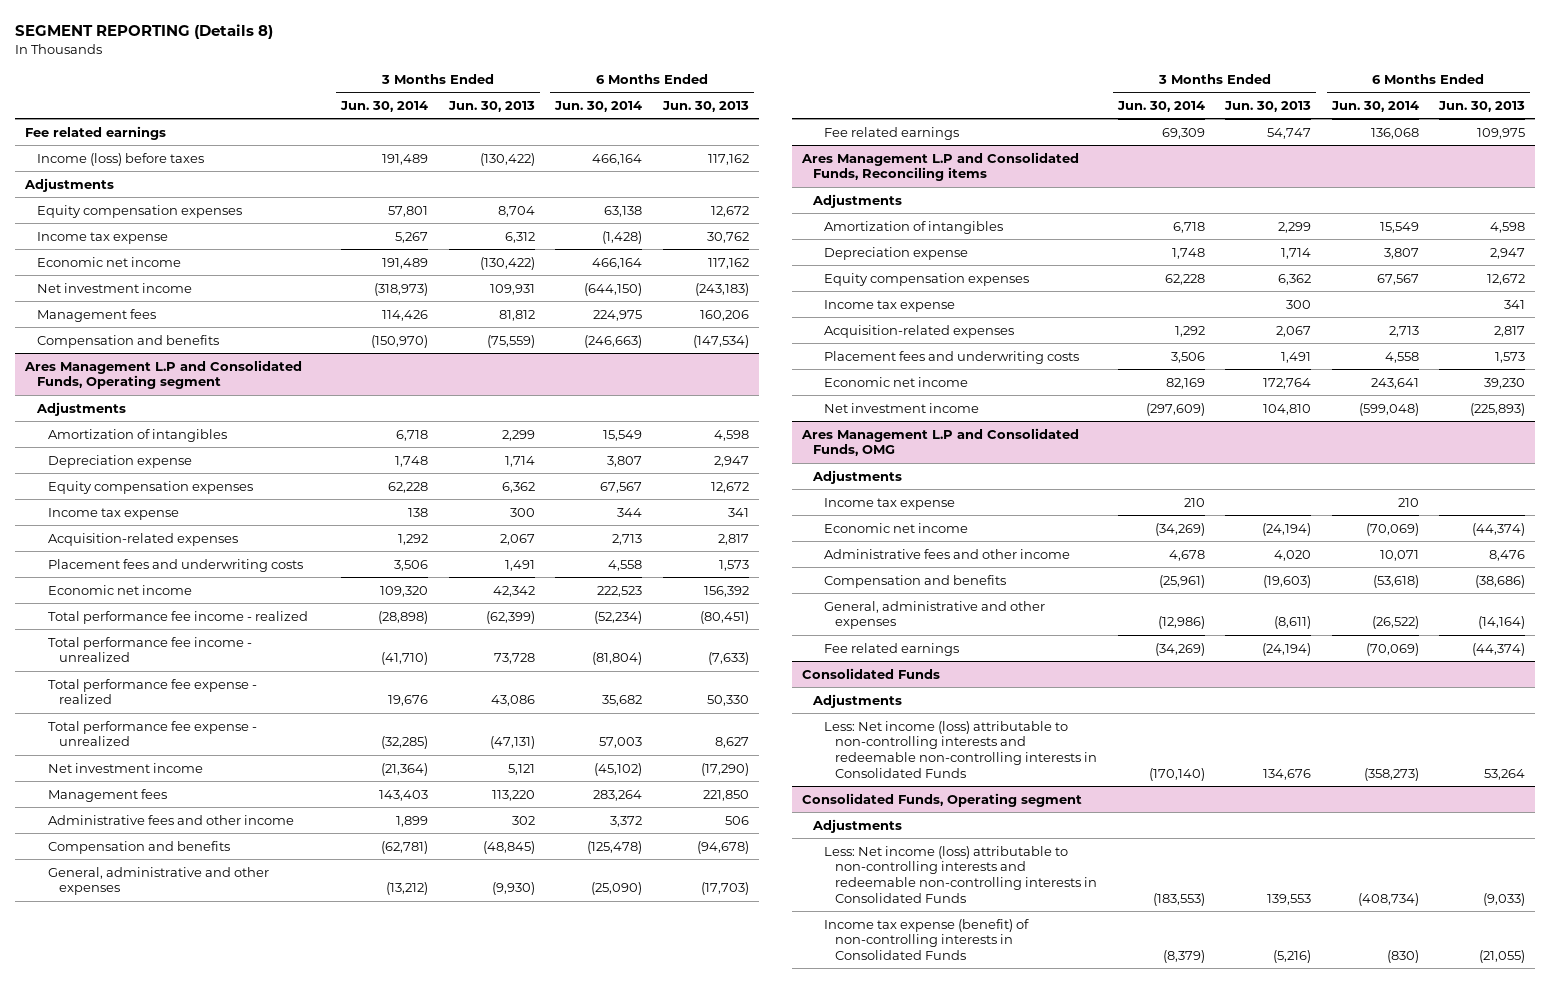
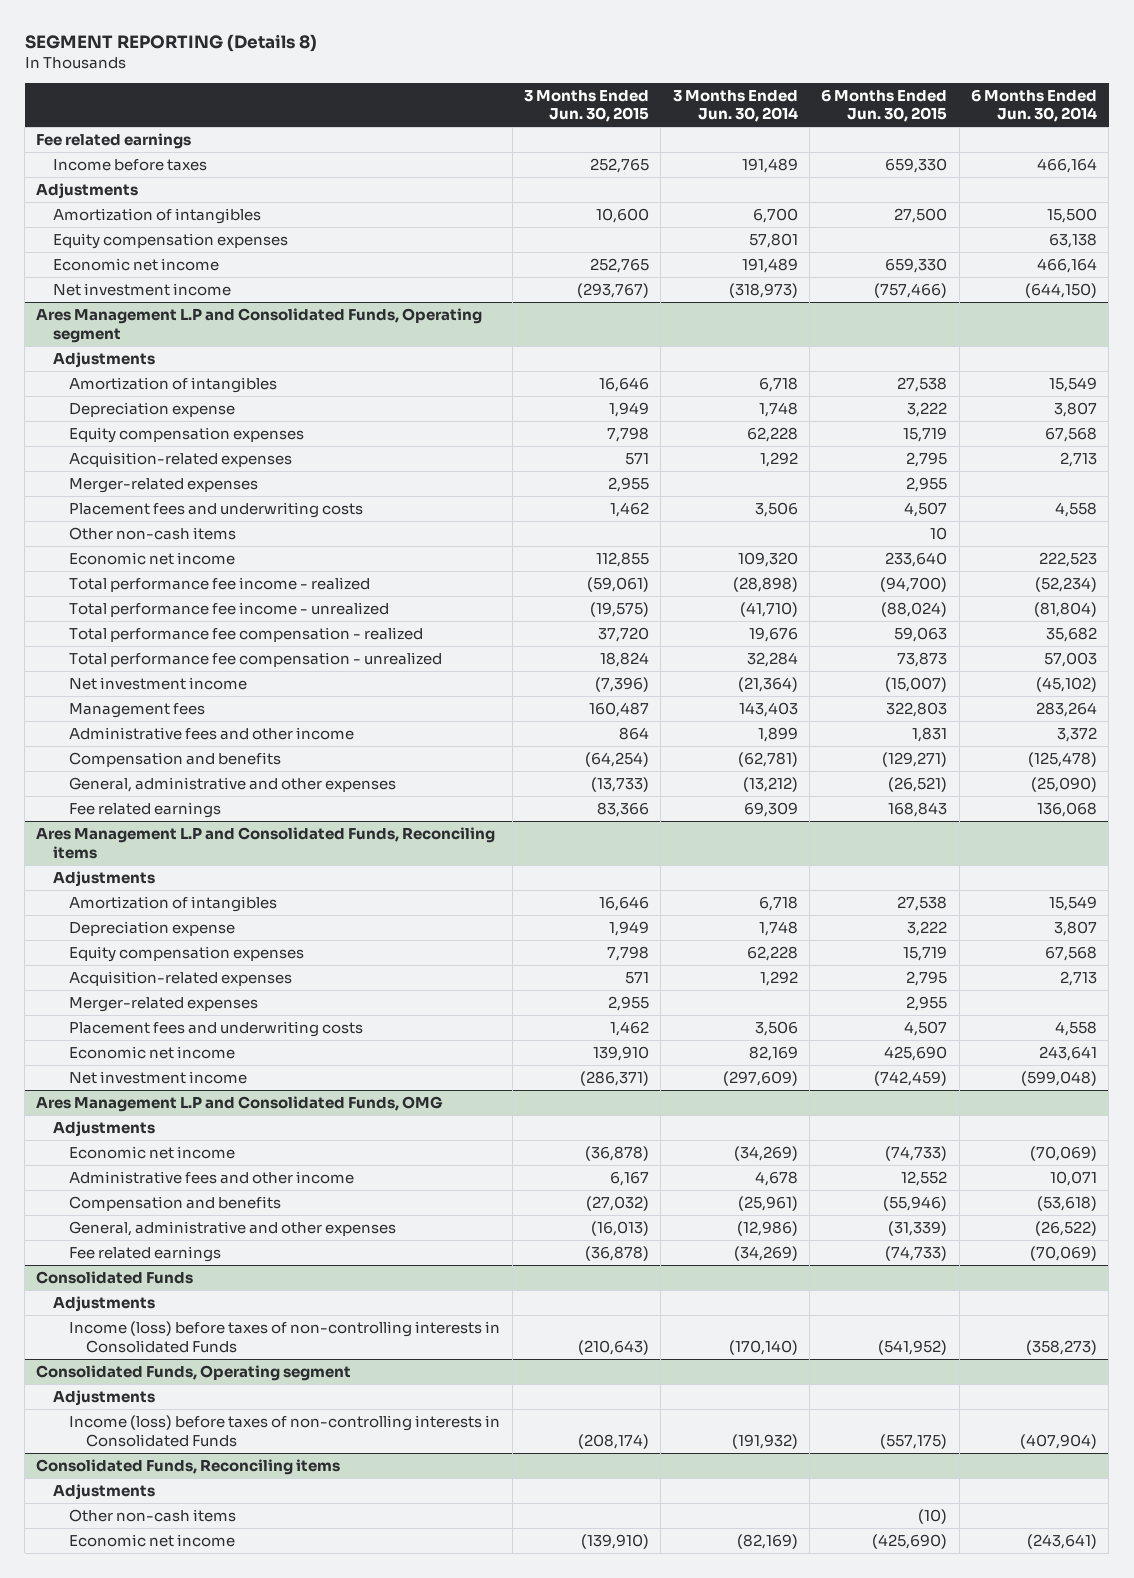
[447,101,535,113] Jun. 30, 2013 -> none
[661,101,749,113] Jun. 30, 2013 -> none
none -> [524,89,650,123] 3 Months Ended Jun. 30, 2015
none -> [821,88,948,123] 6 Months Ended Jun. 30, 2015
[36,152,204,166] Income (loss) before taxes -> [52,159,207,172] Income before taxes
none -> [52,208,261,225] Amortization of intangibles
[36,231,168,244] Income tax expense -> none
[36,308,156,322] Management fees -> none
[36,334,219,348] Compensation and benefits -> none
[47,507,179,520] Income tax expense -> none
[600,481,643,493] 67,567 -> [1045,427,1098,443] 67,568
none -> [69,478,259,494] Merger-related expenses
none -> [69,527,237,541] Other non-cash items
[47,678,257,705] Total performance fee expense - realized -> [69,627,424,643] Total performance fee compensation - realized
[47,720,257,747] Total performance fee expense - unrealized -> [69,652,443,668] Total performance fee compensation - unrealized
[381,736,429,750] (32,285) -> [746,652,798,668] 32,284
[824,299,956,312] Income tax expense -> none
[1376,273,1419,285] 67,567 -> [1045,946,1098,962] 67,568
none -> [69,997,259,1013] Merger-related expenses
[824,497,956,510] Income tax expense -> none
[824,720,1098,778] Less: Net income (loss) attributable to non-controlling interests and redeemable non-controlling interests in Consolidated Funds -> [69,1321,501,1353] Income (loss) before taxes of non-controlling interests in Consolidated Funds
[824,918,1030,960] Income tax expense (benefit) of non-controlling interests in Consolidated Funds -> none
[824,845,1098,903] Less: Net income (loss) attributable to non-controlling interests and redeemable non-controlling interests in Consolidated Funds -> [69,1415,501,1447] Income (loss) before taxes of non-controlling interests in Consolidated Funds
[1152,892,1205,906] (183,553) -> [731,1433,798,1449] (191,932)
[1357,892,1419,906] (408,734) -> [1020,1433,1098,1449] (407,904)
none -> [36,1459,341,1476] Consolidated Funds, Reconciling items
none -> [52,1484,155,1501] Adjustments
none -> [69,1509,237,1523] Other non-cash items
none -> [69,1534,236,1548] Economic net income

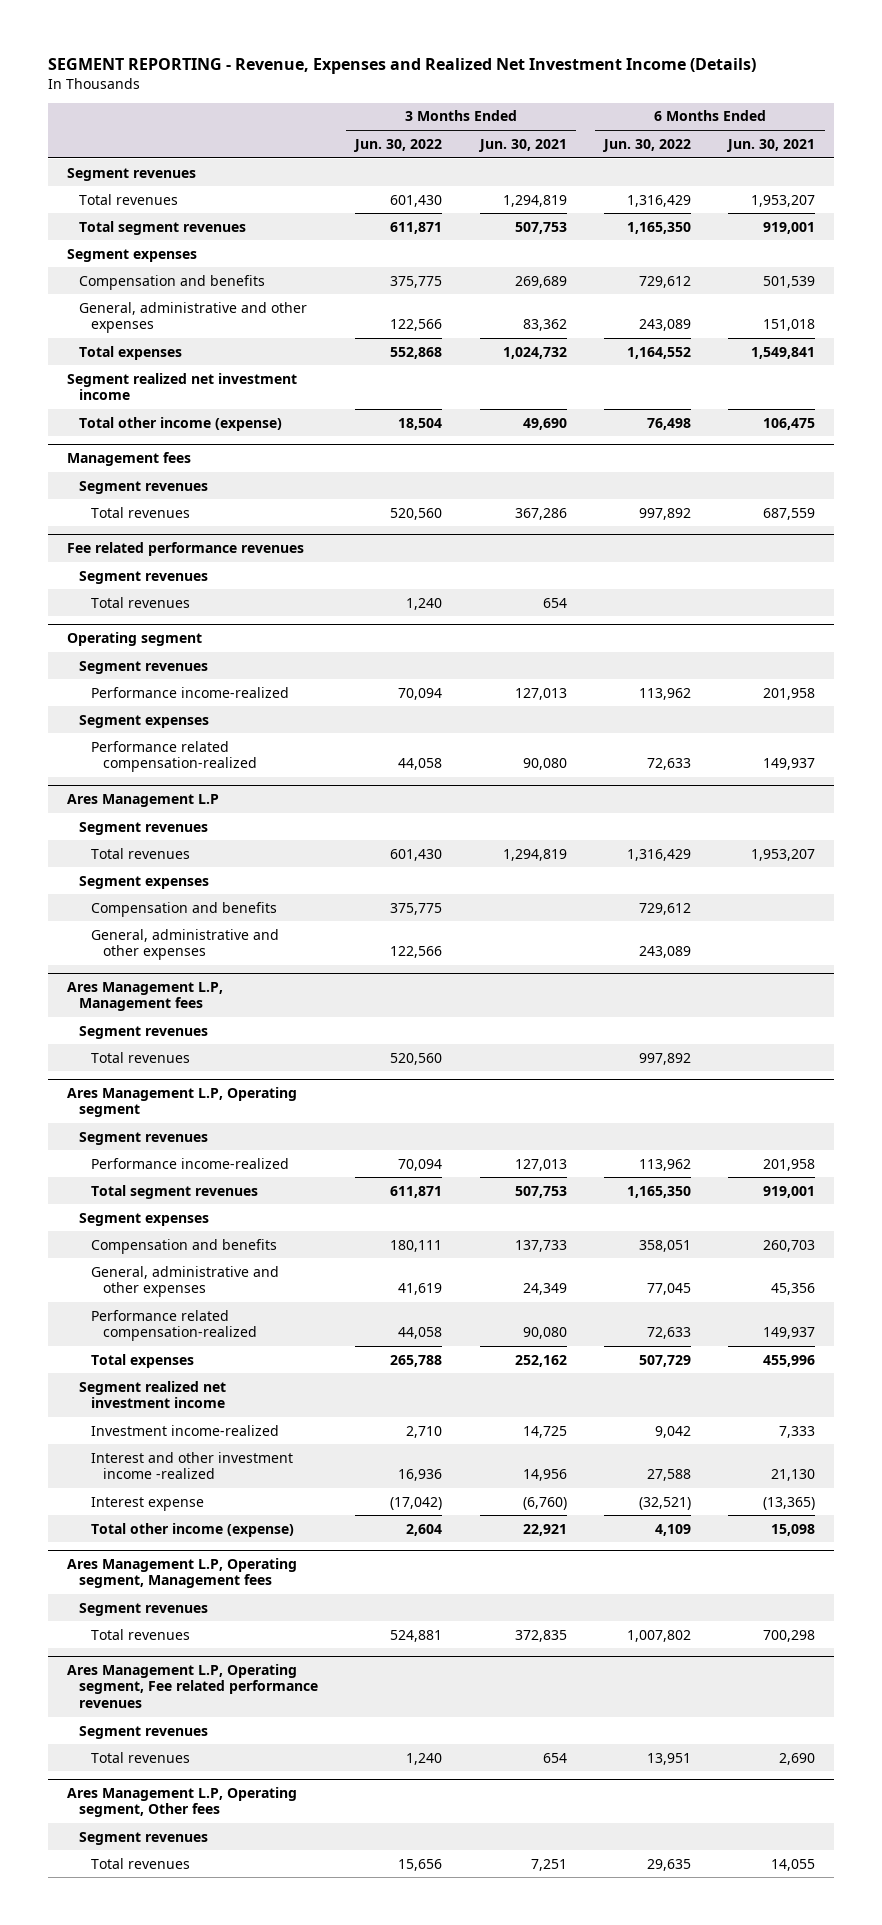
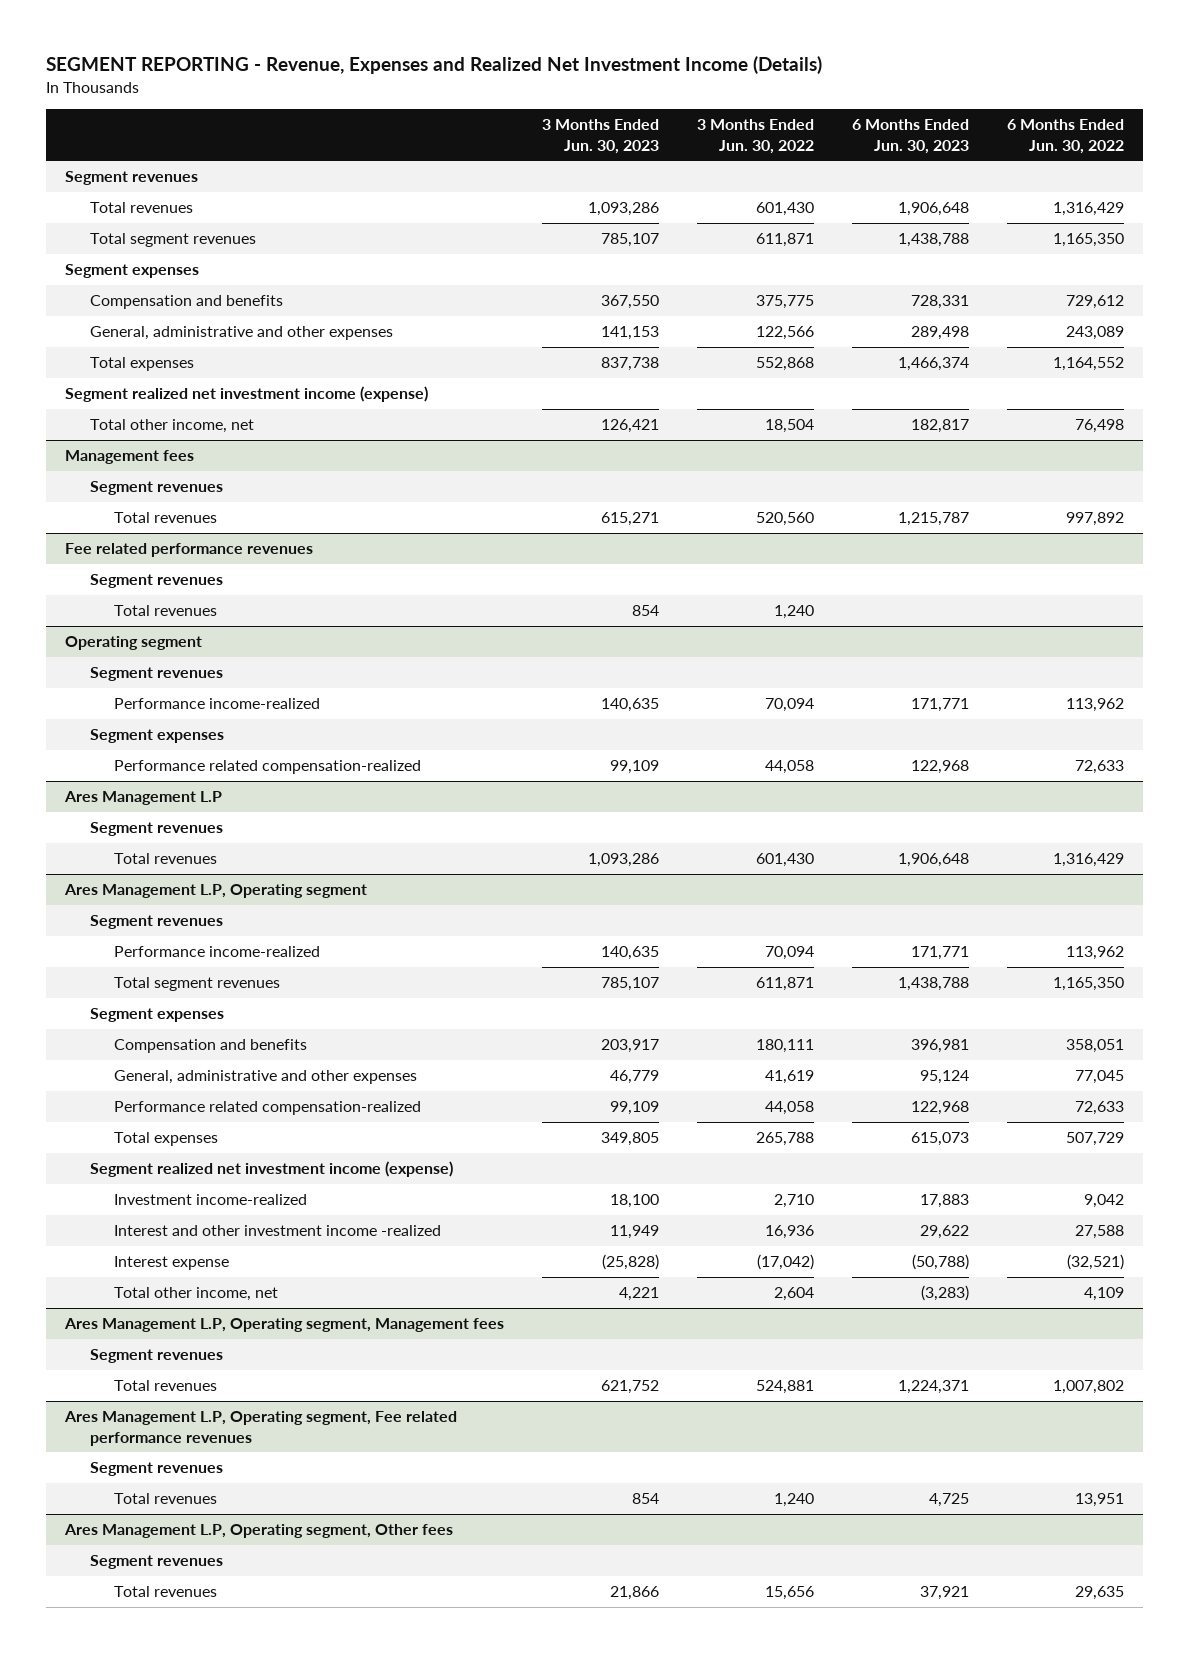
[477,138,567,152] Jun. 30, 2021 -> none
[726,138,816,152] Jun. 30, 2021 -> none
none -> [541,118,659,154] 3 Months Ended Jun. 30, 2023
none -> [851,118,969,154] 6 Months Ended Jun. 30, 2023
[67,372,298,401] Segment realized net investment income -> [64,386,428,403] Segment realized net investment income (expense)
[79,416,283,431] Total other income (expense) -> [89,419,254,434] Total other income, net
[79,875,210,889] Segment expenses -> none
[91,901,278,917] Compensation and benefits -> none
[91,928,280,961] General, administrative and other expenses -> none
[67,981,224,1012] Ares Management L.P, Management fees -> none
[79,1025,209,1039] Segment revenues -> none
[91,1051,191,1063] Total revenues -> none
[79,1380,227,1409] Segment realized net investment income -> [89,1161,453,1178] Segment realized net investment income (expense)
[91,1522,295,1537] Total other income (expense) -> [114,1287,279,1302] Total other income, net

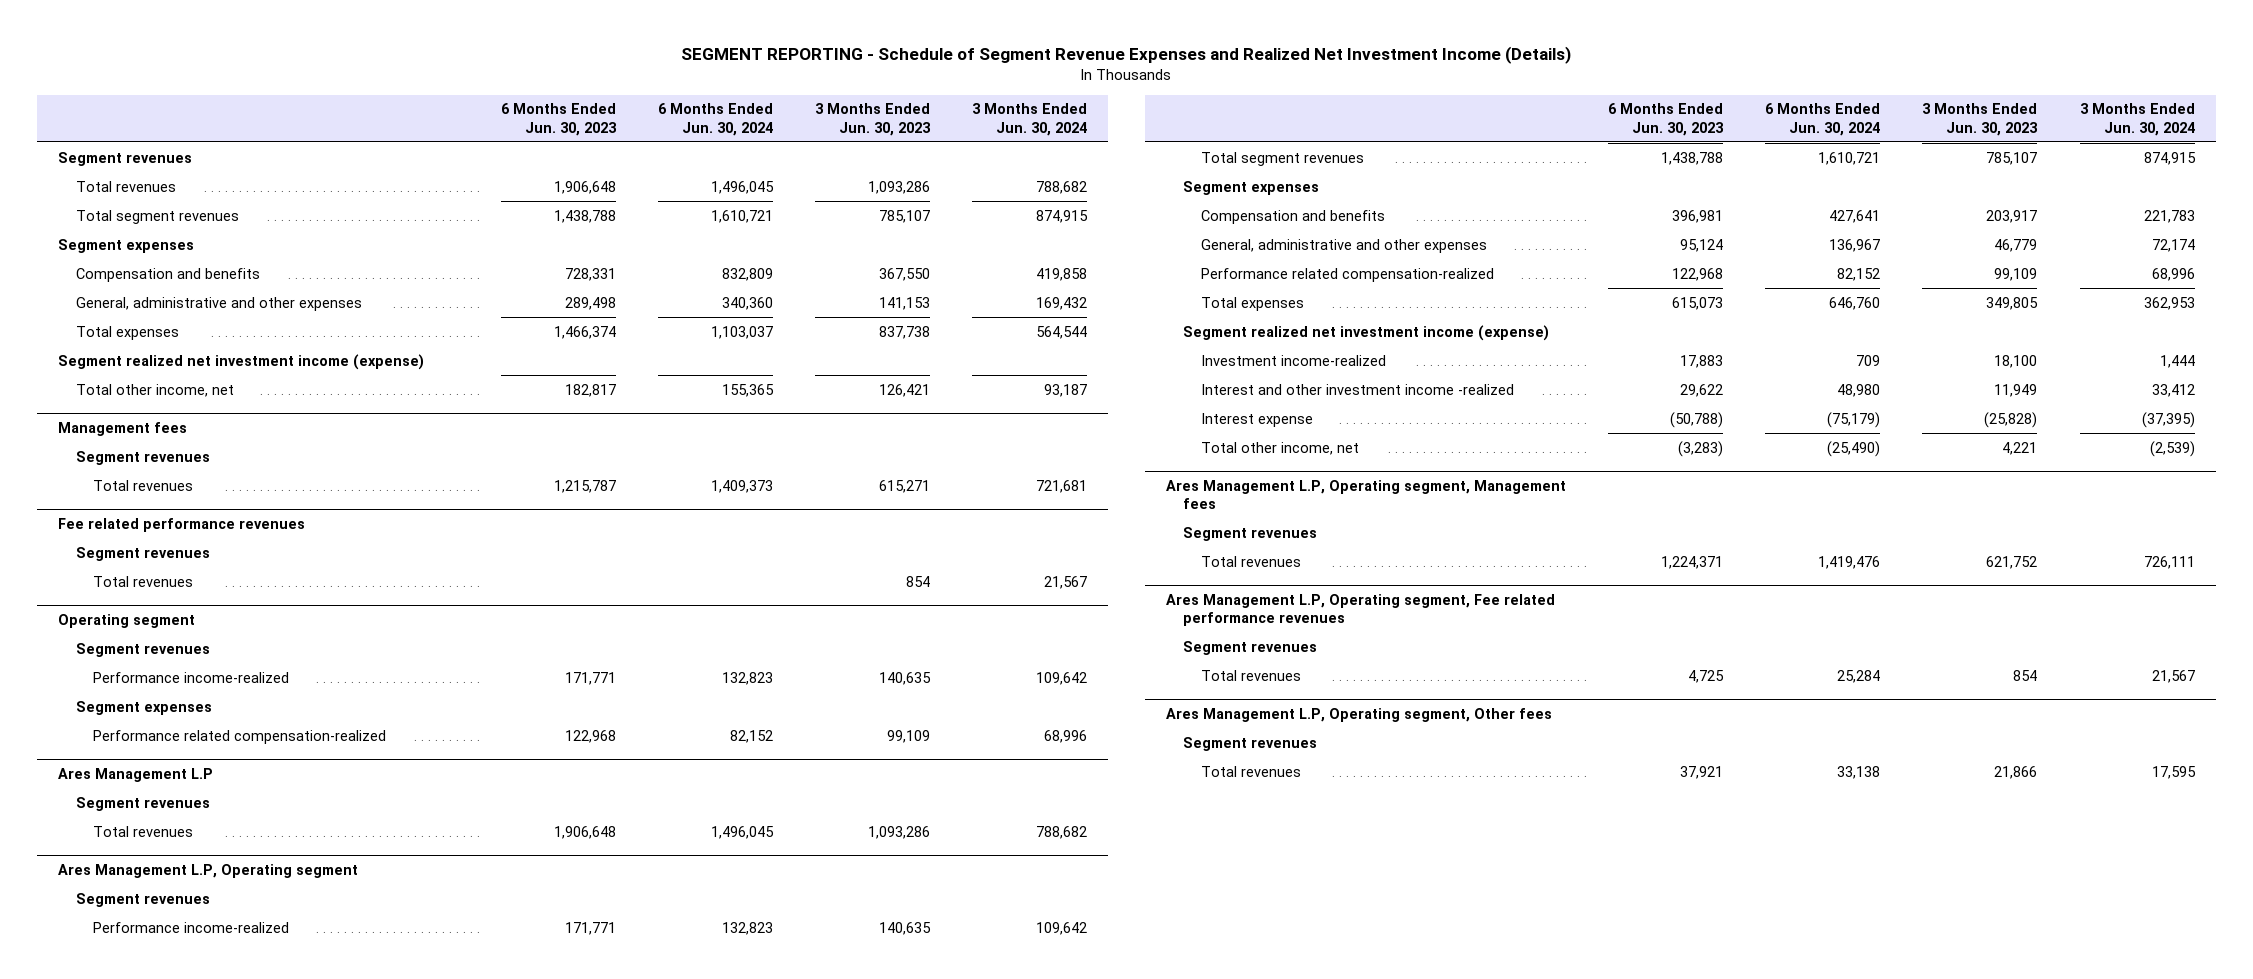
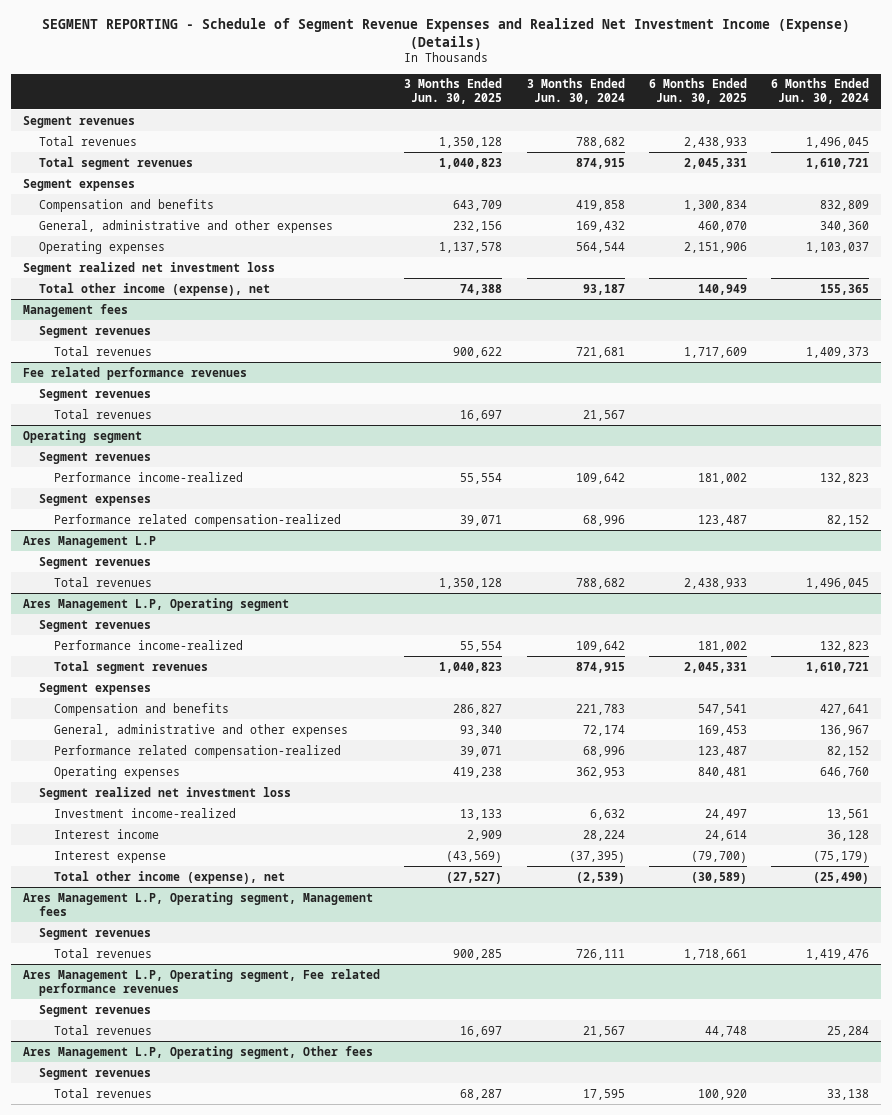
[681,46,1572,65] SEGMENT REPORTING - Schedule of Segment Revenue Expenses and Realized Net Investment Income (Details) -> [42,17,851,50] SEGMENT REPORTING - Schedule of Segment Revenue Expenses and Realized Net Investment Income (Expense) (Details)
[500,103,617,136] 6 Months Ended Jun. 30, 2023 -> none
[814,103,931,136] 3 Months Ended Jun. 30, 2023 -> none
none -> [404,78,503,105] 3 Months Ended Jun. 30, 2025
none -> [648,78,747,105] 6 Months Ended Jun. 30, 2025
[75,325,179,340] Total expenses -> [38,240,165,254] Operating expenses
[58,353,425,370] Segment realized net investment income (expense) -> [22,261,275,275] Segment realized net investment loss
[75,383,234,397] Total other income, net -> [38,282,270,296] Total other income (expense), net
[1200,296,1304,311] Total expenses -> [54,765,181,779] Operating expenses
[1183,324,1550,341] Segment realized net investment income (expense) -> [38,786,291,800] Segment realized net investment loss
[1856,354,1881,366] 709 -> [827,808,870,820] 13,561
[2159,354,2195,368] 1,444 -> [589,808,625,820] 6,632
[1200,383,1514,395] Interest and other investment income -realized -> [54,828,160,839] Interest income
[1837,383,1881,397] 48,980 -> [827,829,870,841] 36,128
[2151,383,2195,397] 33,412 -> [582,829,625,841] 28,224
[1200,441,1359,455] Total other income, net -> [54,870,286,884] Total other income (expense), net

